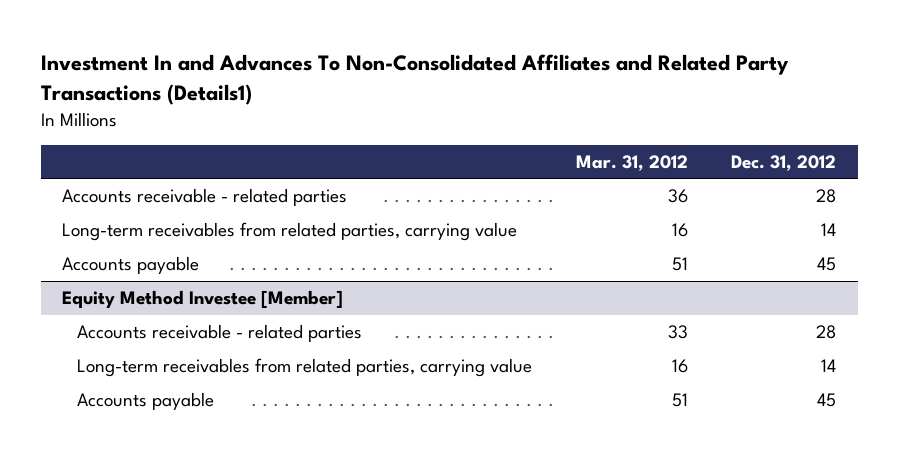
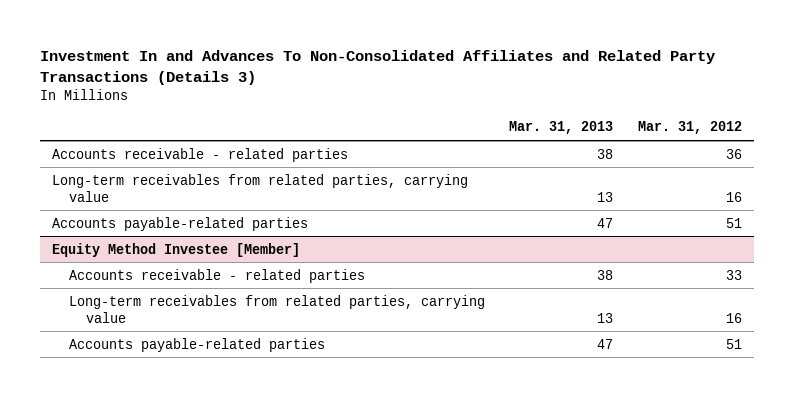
[40,54,789,105] Investment In and Advances To Non-Consolidated Affiliates and Related Party Transactions (Details1) -> [40,50,716,86] Investment In and Advances To Non-Consolidated Affiliates and Related Party Transactions (Details 3)
[731,154,837,171] Dec. 31, 2012 -> none
none -> [509,121,614,135] Mar. 31, 2013
[62,256,200,275] Accounts payable -> [52,216,309,231] Accounts payable-related parties
[76,392,214,411] Accounts payable -> [69,337,326,352] Accounts payable-related parties

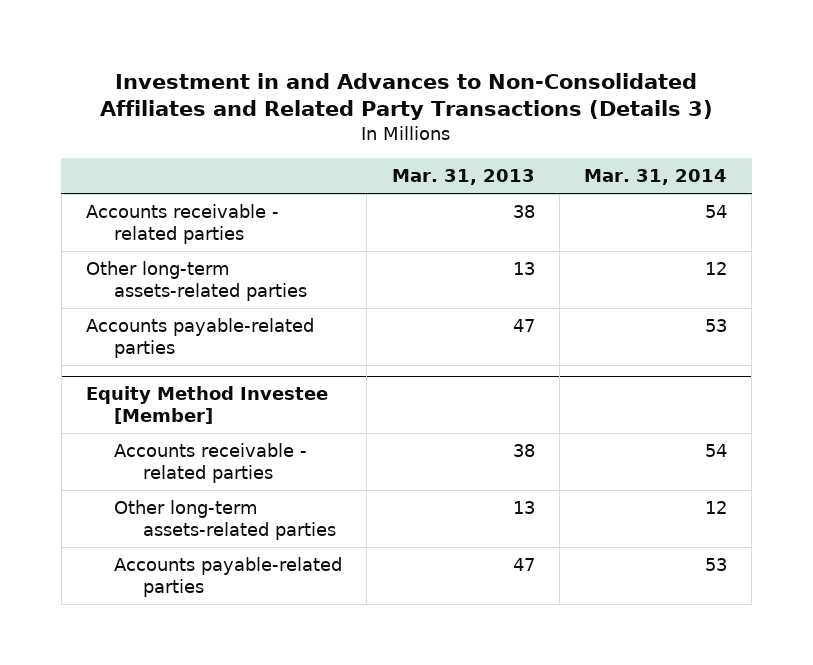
[40,50,716,86] Investment In and Advances To Non-Consolidated Affiliates and Related Party Transactions (Details 3) -> [100,72,714,121] Investment in and Advances to Non-Consolidated Affiliates and Related Party Transactions (Details 3)
[637,121,742,135] Mar. 31, 2012 -> none
none -> [584,169,728,186] Mar. 31, 2014
[52,173,469,202] Long-term receivables from related parties, carrying value -> [85,261,308,302] Other long-term assets-related parties
[69,294,486,323] Long-term receivables from related parties, carrying value -> [114,500,336,541] Other long-term assets-related parties

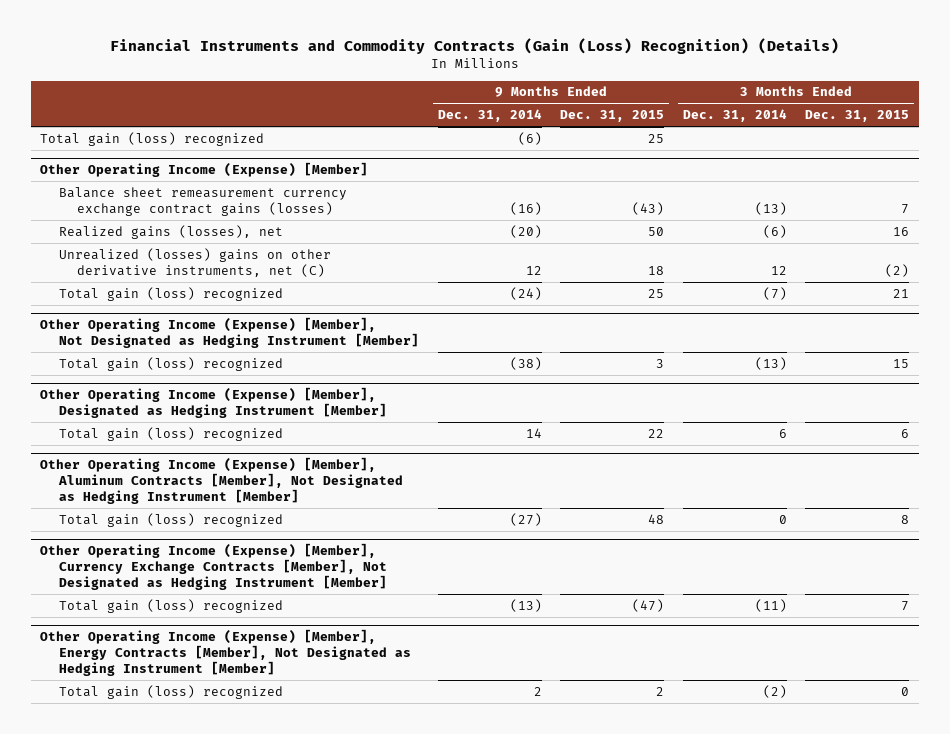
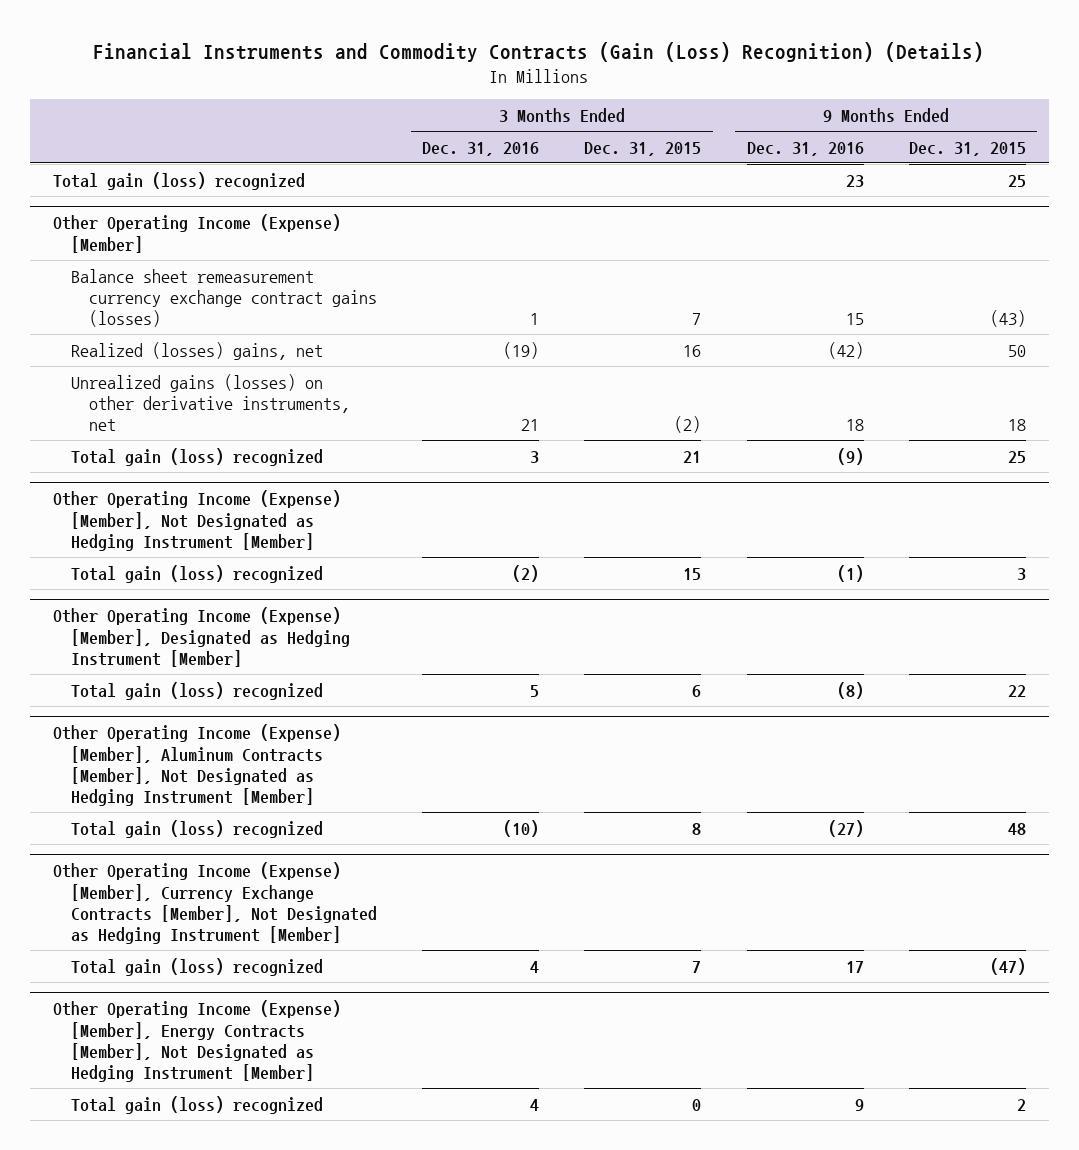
[437,109,542,123] Dec. 31, 2014 -> none
[682,109,787,123] Dec. 31, 2014 -> none
none -> [422,141,540,156] Dec. 31, 2016
none -> [746,141,864,156] Dec. 31, 2016
[58,224,283,239] Realized gains (losses), net -> [70,341,323,360] Realized (losses) gains, net
[58,247,331,278] Unrealized (losses) gains on other derivative instruments, net (C) -> [70,373,350,432] Unrealized gains (losses) on other derivative instruments, net

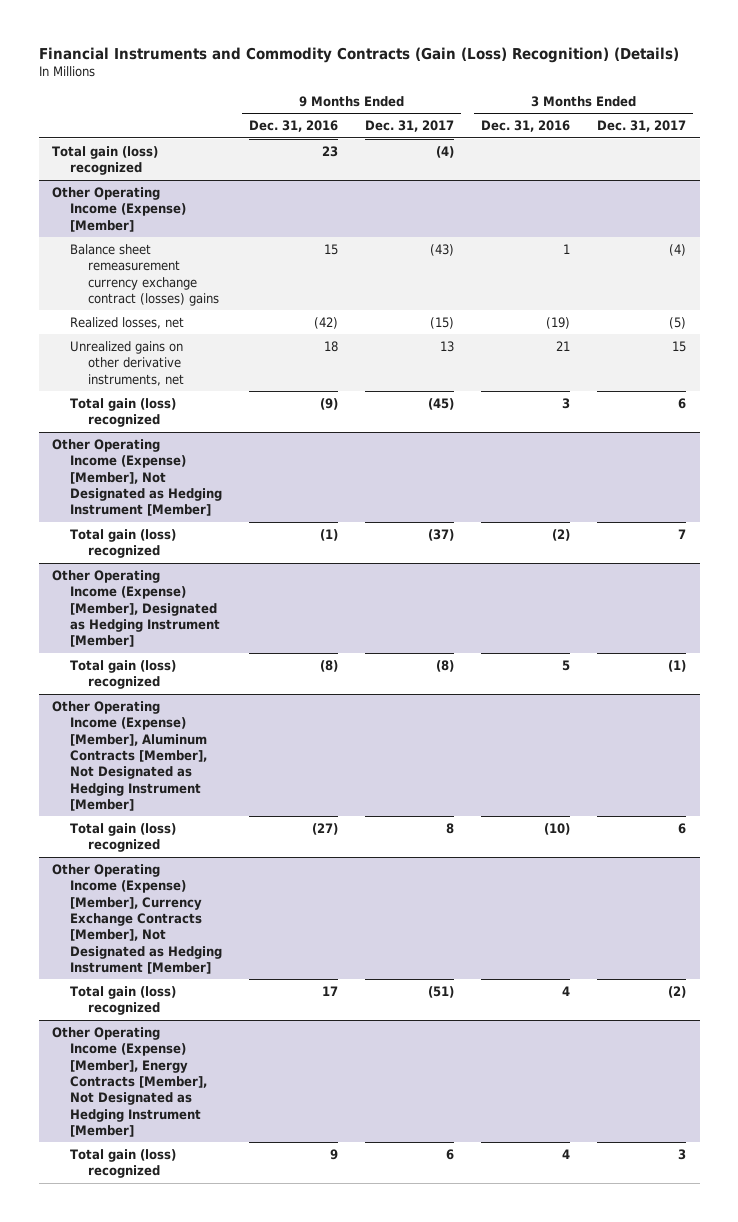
[584,141,702,156] Dec. 31, 2015 -> none
[908,141,1026,156] Dec. 31, 2015 -> none
none -> [365,120,455,133] Dec. 31, 2017
none -> [597,120,687,133] Dec. 31, 2017
[70,268,377,328] Balance sheet remeasurement currency exchange contract gains (losses) -> [69,243,219,306] Balance sheet remeasurement currency exchange contract (losses) gains
[70,341,323,360] Realized (losses) gains, net -> [69,316,184,329] Realized losses, net
[70,373,350,432] Unrealized gains (losses) on other derivative instruments, net -> [69,340,184,386] Unrealized gains on other derivative instruments, net

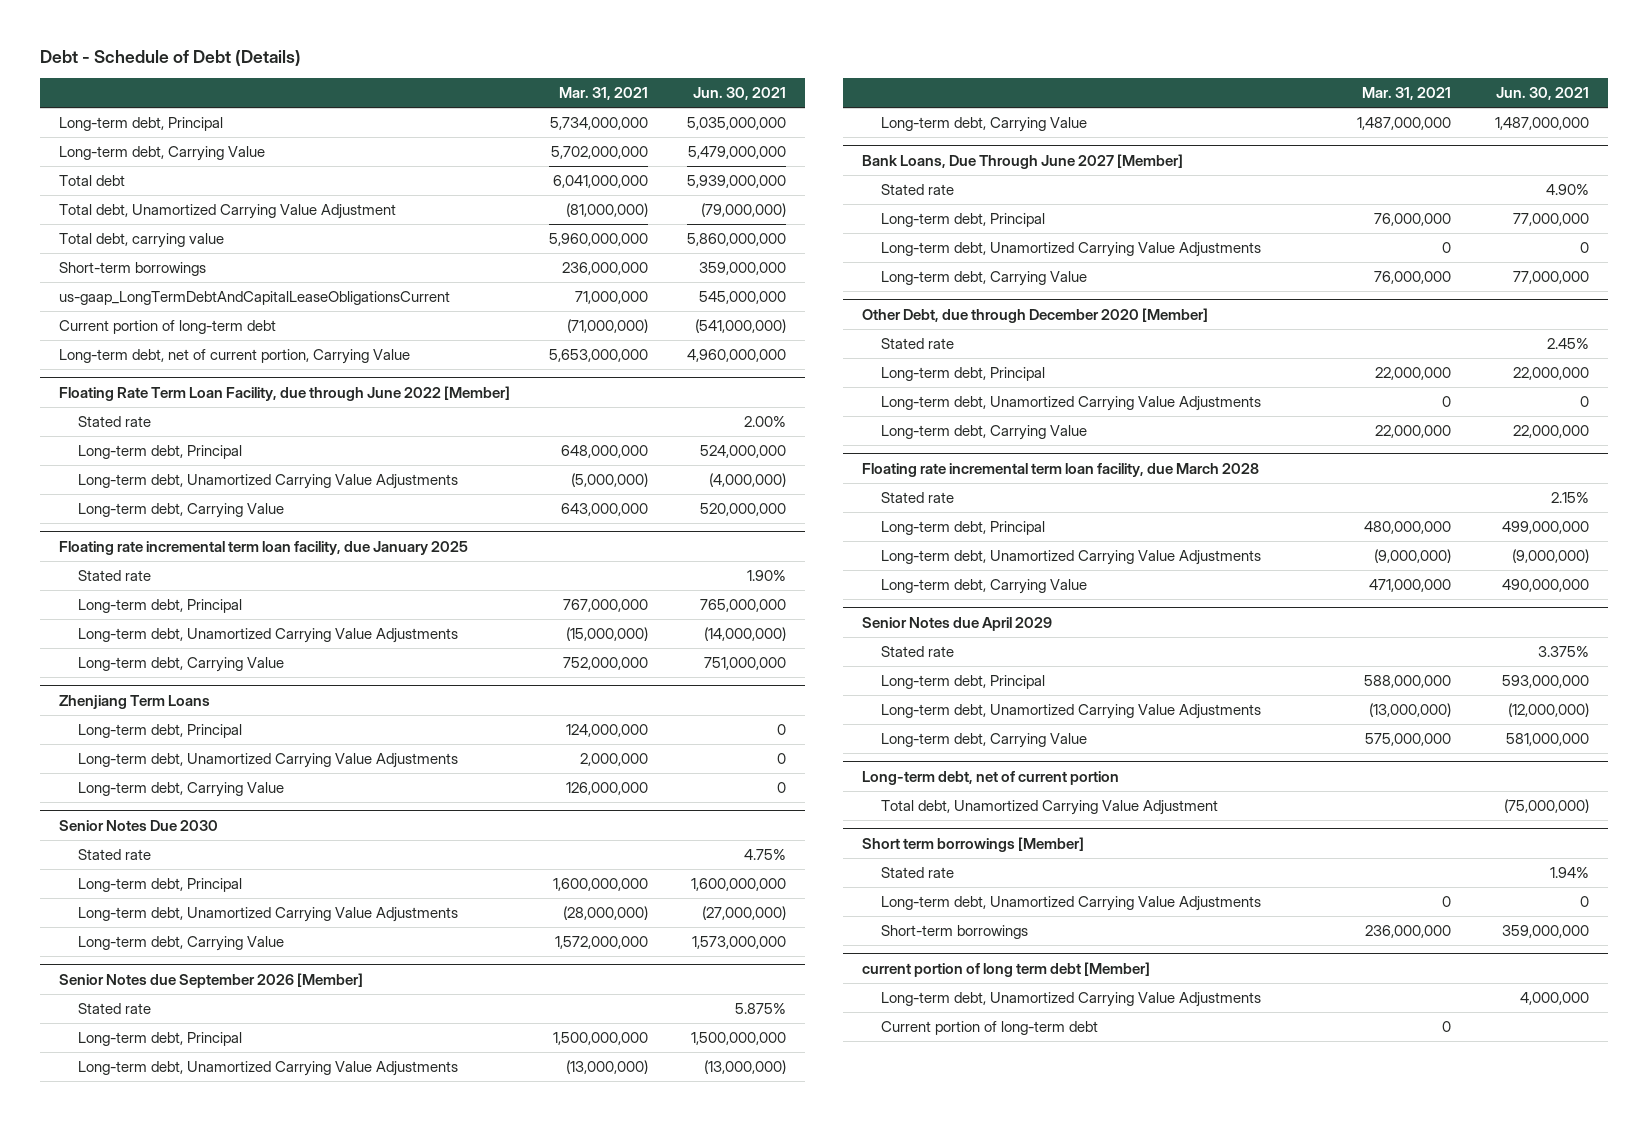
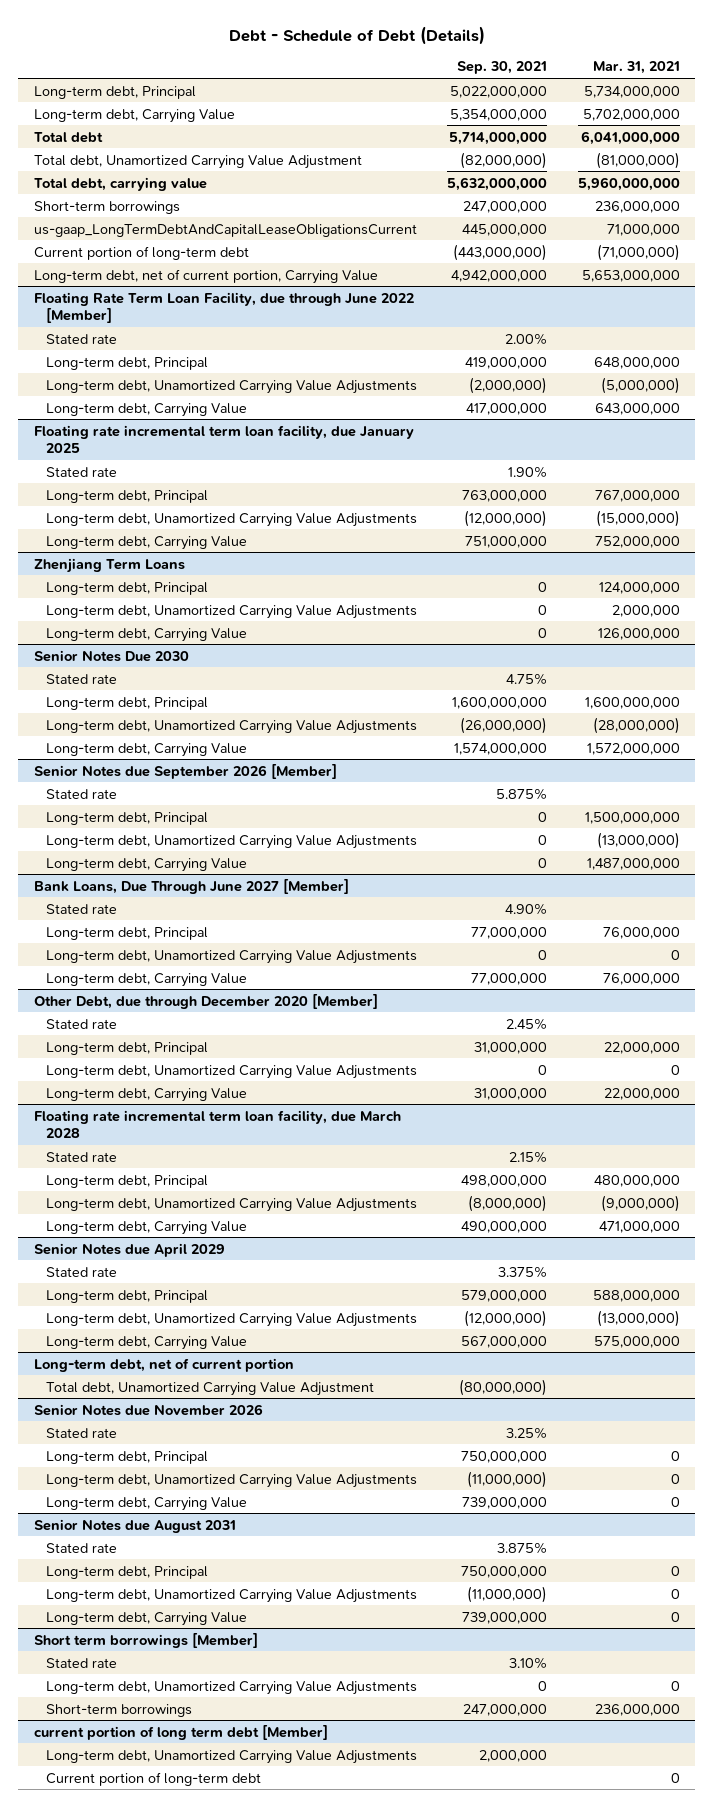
[692,87,786,101] Jun. 30, 2021 -> none
none -> [457,61,548,75] Sep. 30, 2021
none -> [33,1403,263,1416] Senior Notes due November 2026
none -> [45,1427,117,1438] Stated rate
none -> [45,1450,208,1464] Long-term debt, Principal
none -> [45,1473,417,1488] Long-term debt, Unamortized Carrying Value Adjustments
none -> [45,1496,247,1511] Long-term debt, Carrying Value
none -> [33,1518,236,1533] Senior Notes due August 2031
none -> [45,1542,117,1553] Stated rate
none -> [45,1565,208,1579] Long-term debt, Principal
none -> [45,1588,417,1603] Long-term debt, Unamortized Carrying Value Adjustments
none -> [45,1611,247,1626] Long-term debt, Carrying Value

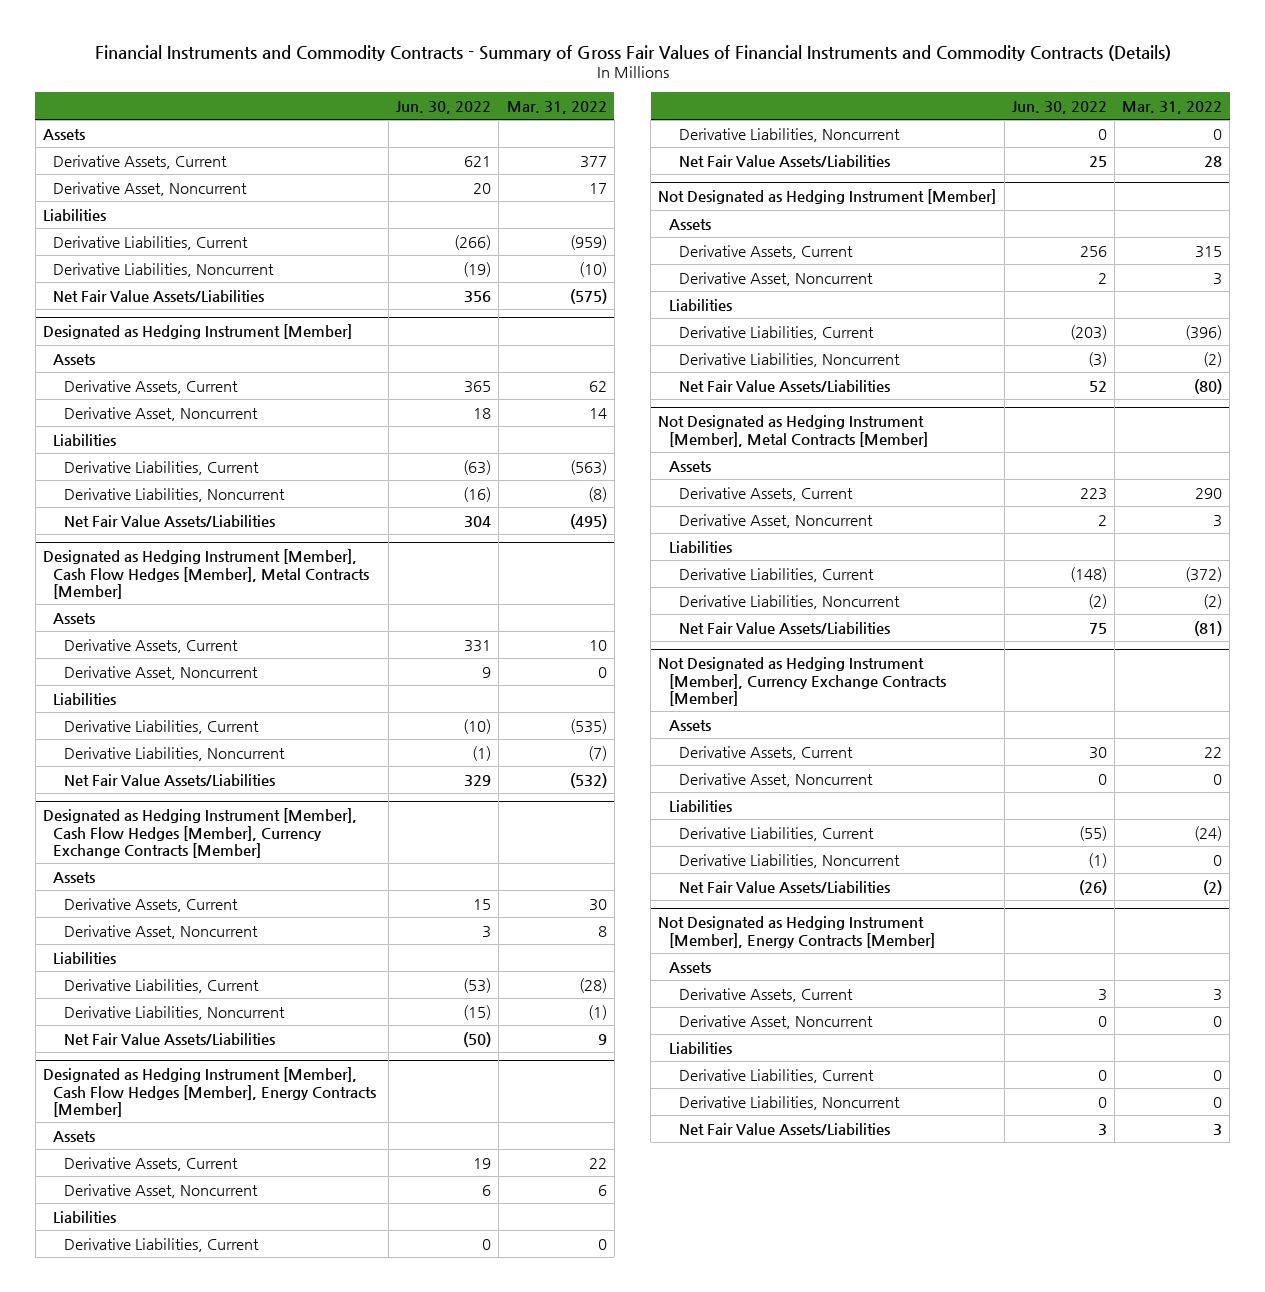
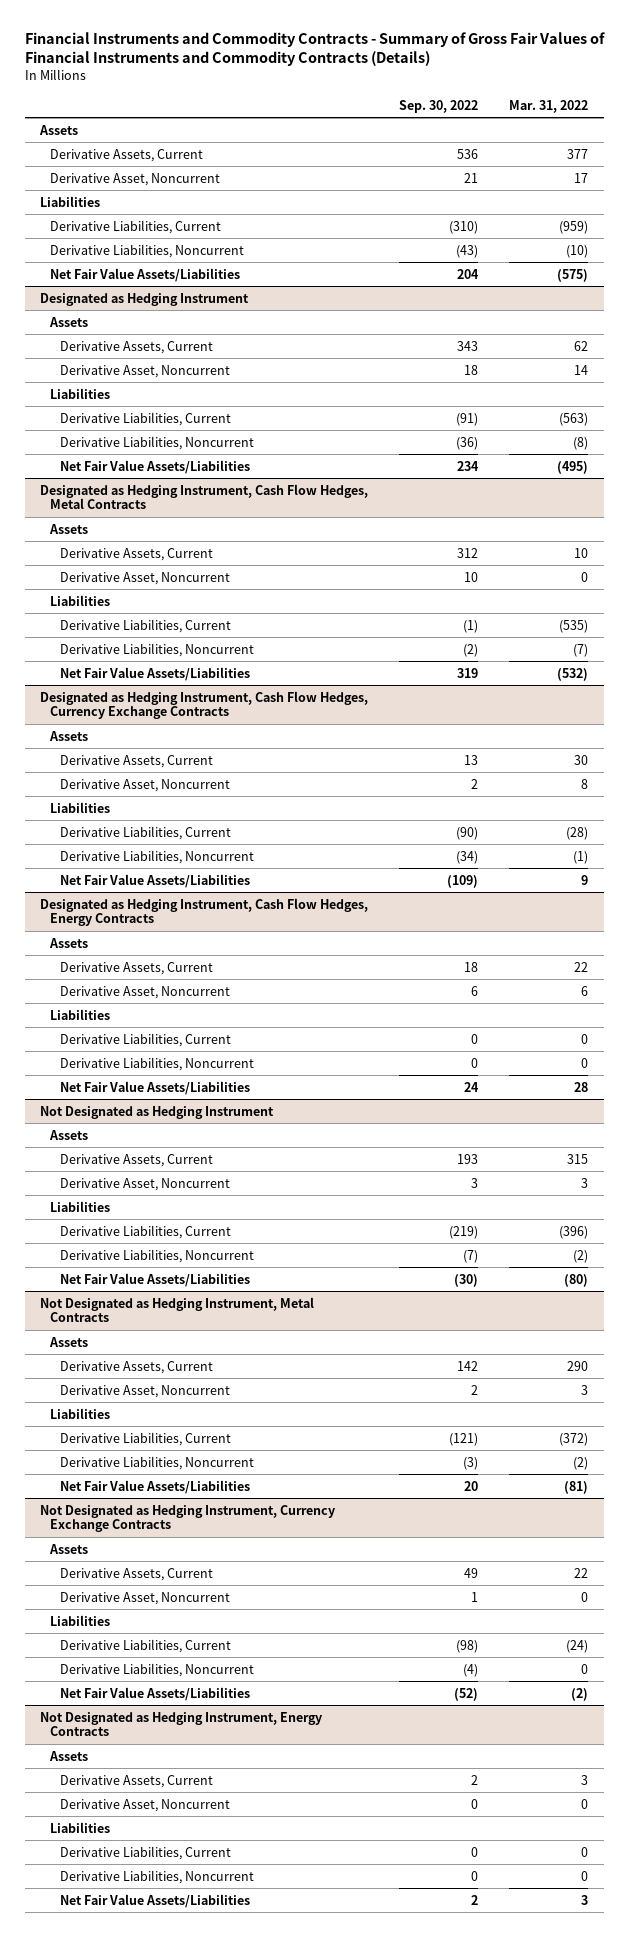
[396,100,492,114] Jun. 30, 2022 -> none
none -> [399,99,479,113] Sep. 30, 2022
[42,324,352,340] Designated as Hedging Instrument [Member] -> [40,292,250,306] Designated as Hedging Instrument
[42,549,370,600] Designated as Hedging Instrument [Member], Cash Flow Hedges [Member], Metal Contracts [Member] -> [40,483,369,510] Designated as Hedging Instrument, Cash Flow Hedges, Metal Contracts
[42,808,357,859] Designated as Hedging Instrument [Member], Cash Flow Hedges [Member], Currency Exchange Contracts [Member] -> [40,690,369,720] Designated as Hedging Instrument, Cash Flow Hedges, Currency Exchange Contracts
[42,1067,377,1118] Designated as Hedging Instrument [Member], Cash Flow Hedges [Member], Energy Contracts [Member] -> [40,897,369,927] Designated as Hedging Instrument, Cash Flow Hedges, Energy Contracts
[658,189,997,205] Not Designated as Hedging Instrument [Member] -> [40,1105,275,1119] Not Designated as Hedging Instrument
[658,415,928,447] Not Designated as Hedging Instrument [Member], Metal Contracts [Member] -> [40,1296,315,1323] Not Designated as Hedging Instrument, Metal Contracts
[658,657,946,707] Not Designated as Hedging Instrument [Member], Currency Exchange Contracts [Member] -> [40,1504,336,1533] Not Designated as Hedging Instrument, Currency Exchange Contracts
[658,916,935,948] Not Designated as Hedging Instrument [Member], Energy Contracts [Member] -> [40,1711,323,1737] Not Designated as Hedging Instrument, Energy Contracts

